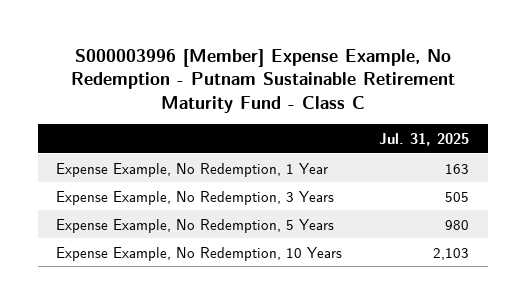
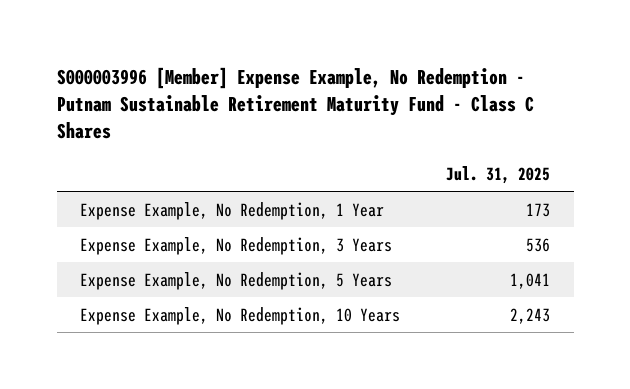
[70,48,455,113] S000003996 [Member] Expense Example, No Redemption - Putnam Sustainable Retirement Maturity Fund - Class C -> [56,66,534,140] S000003996 [Member] Expense Example, No Redemption - Putnam Sustainable Retirement Maturity Fund - Class C Shares
[445,163,470,174] 163 -> [526,202,551,217] 173
[445,191,470,202] 505 -> [526,237,551,252] 536
[445,219,470,230] 980 -> [510,272,551,289] 1,041
[433,247,470,260] 2,103 -> [510,307,551,324] 2,243

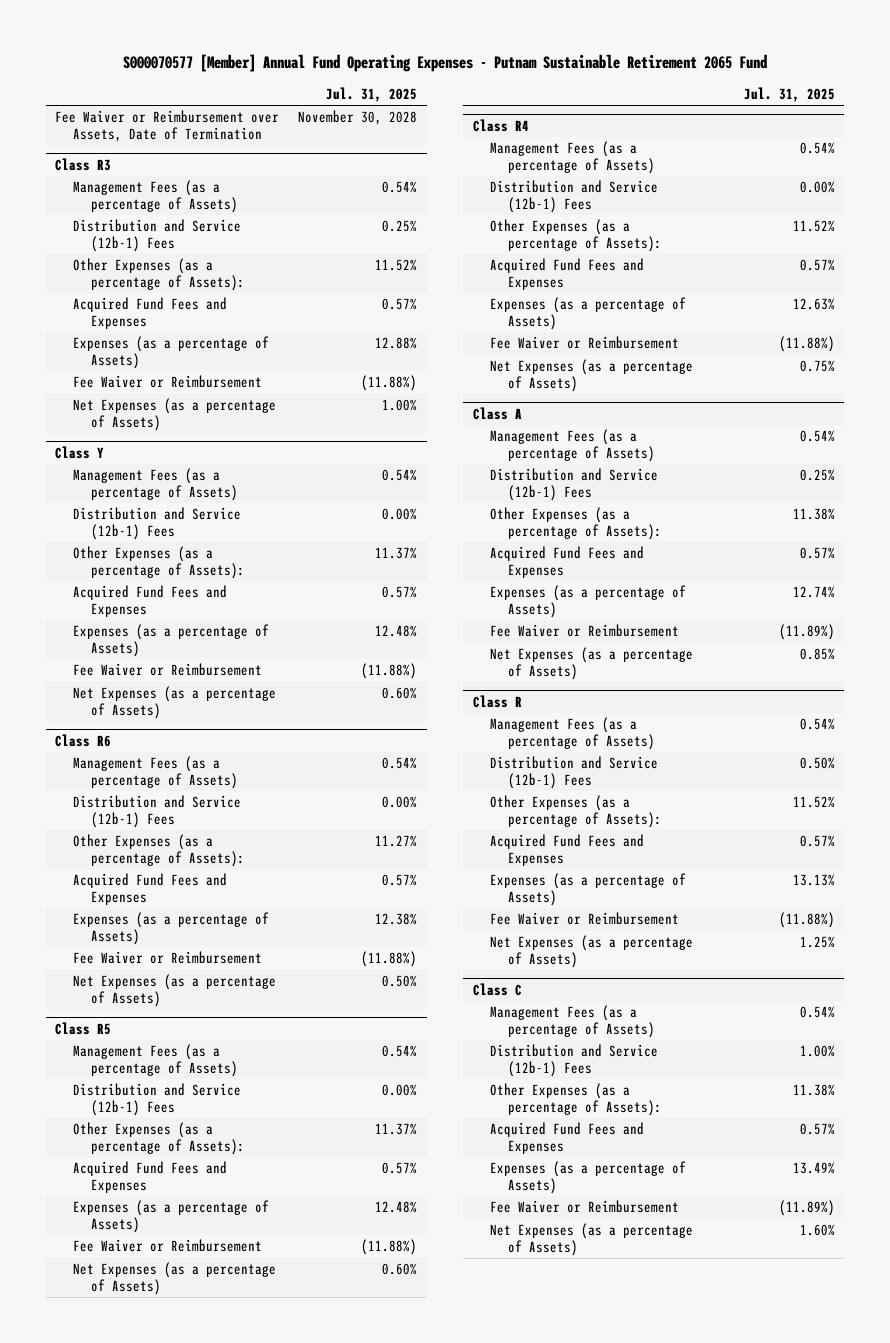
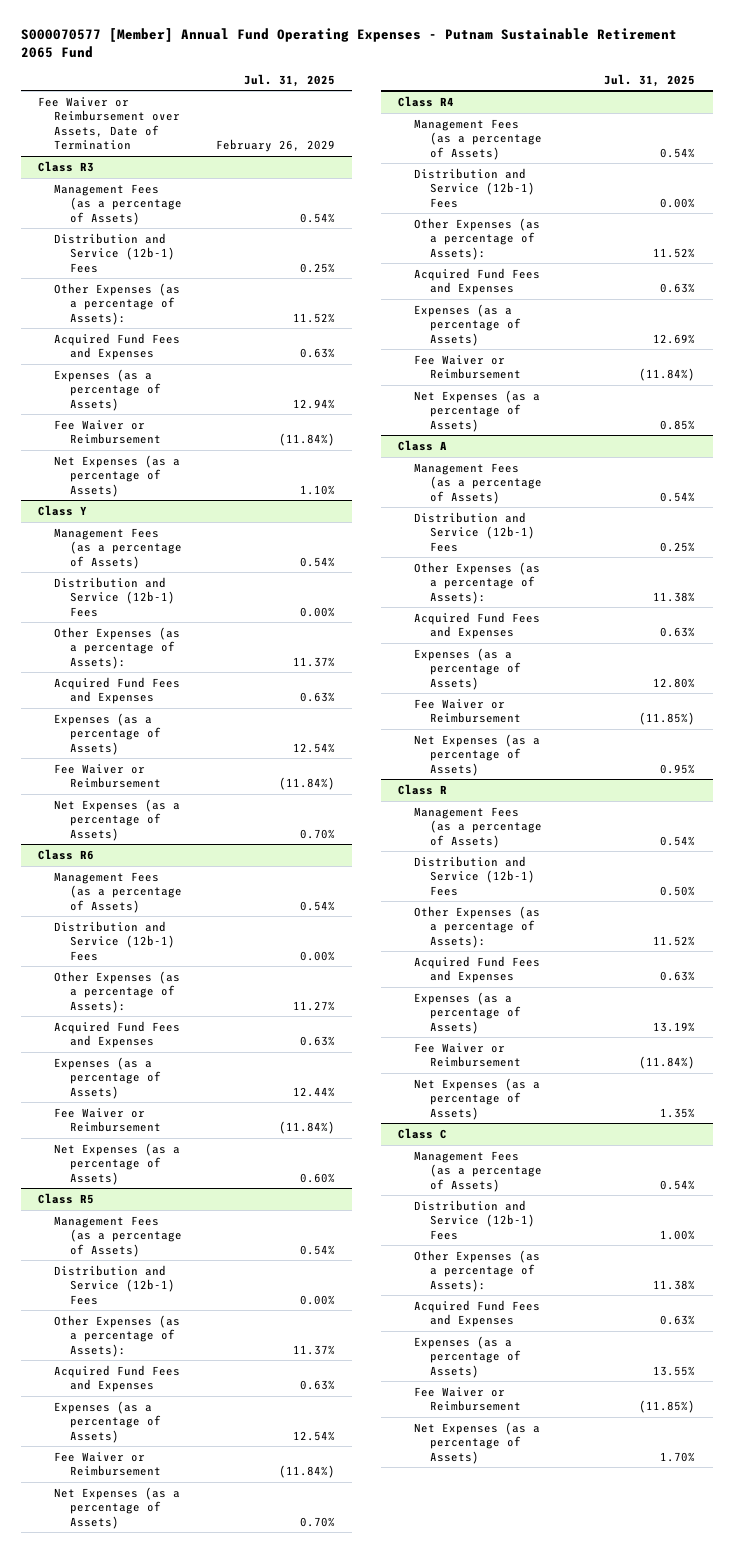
[298,110,418,126] November 30, 2028 -> [216,138,336,152] February 26, 2029
[382,298,418,311] 0.57% -> [300,348,336,359] 0.63%
[375,337,418,350] 12.88% -> [293,398,336,409] 12.94%
[361,375,418,392] (11.88%) -> [279,433,336,447] (11.84%)
[382,399,418,412] 1.00% -> [300,484,336,495] 1.10%
[382,586,418,599] 0.57% -> [300,692,336,703] 0.63%
[375,625,418,638] 12.48% -> [293,742,336,753] 12.54%
[361,663,418,680] (11.88%) -> [279,777,336,791] (11.84%)
[382,687,418,700] 0.60% -> [300,828,336,839] 0.70%
[382,874,418,887] 0.57% -> [300,1036,336,1047] 0.63%
[375,913,418,926] 12.38% -> [293,1086,336,1097] 12.44%
[361,951,418,968] (11.88%) -> [279,1121,336,1135] (11.84%)
[382,975,418,988] 0.50% -> [300,1172,336,1183] 0.60%
[382,1162,418,1175] 0.57% -> [300,1380,336,1391] 0.63%
[375,1201,418,1214] 12.48% -> [293,1430,336,1441] 12.54%
[361,1239,418,1256] (11.88%) -> [279,1465,336,1479] (11.84%)
[382,1263,418,1276] 0.60% -> [300,1516,336,1527] 0.70%
[799,259,835,272] 0.57% -> [660,283,696,294] 0.63%
[792,298,835,311] 12.63% -> [653,333,696,344] 12.69%
[778,336,835,353] (11.88%) -> [639,368,696,382] (11.84%)
[799,360,835,373] 0.75% -> [660,419,696,430] 0.85%
[799,547,835,560] 0.57% -> [660,627,696,638] 0.63%
[792,586,835,599] 12.74% -> [653,677,696,688] 12.80%
[778,624,835,641] (11.89%) -> [639,712,696,726] (11.85%)
[799,648,835,661] 0.85% -> [660,763,696,774] 0.95%
[799,835,835,848] 0.57% -> [660,971,696,982] 0.63%
[792,874,835,887] 13.13% -> [653,1021,696,1032] 13.19%
[778,912,835,929] (11.88%) -> [639,1056,696,1070] (11.84%)
[799,936,835,949] 1.25% -> [660,1107,696,1118] 1.35%
[799,1123,835,1136] 0.57% -> [660,1315,696,1326] 0.63%
[792,1162,835,1175] 13.49% -> [653,1365,696,1376] 13.55%
[778,1200,835,1217] (11.89%) -> [639,1400,696,1414] (11.85%)
[799,1224,835,1237] 1.60% -> [660,1451,696,1462] 1.70%

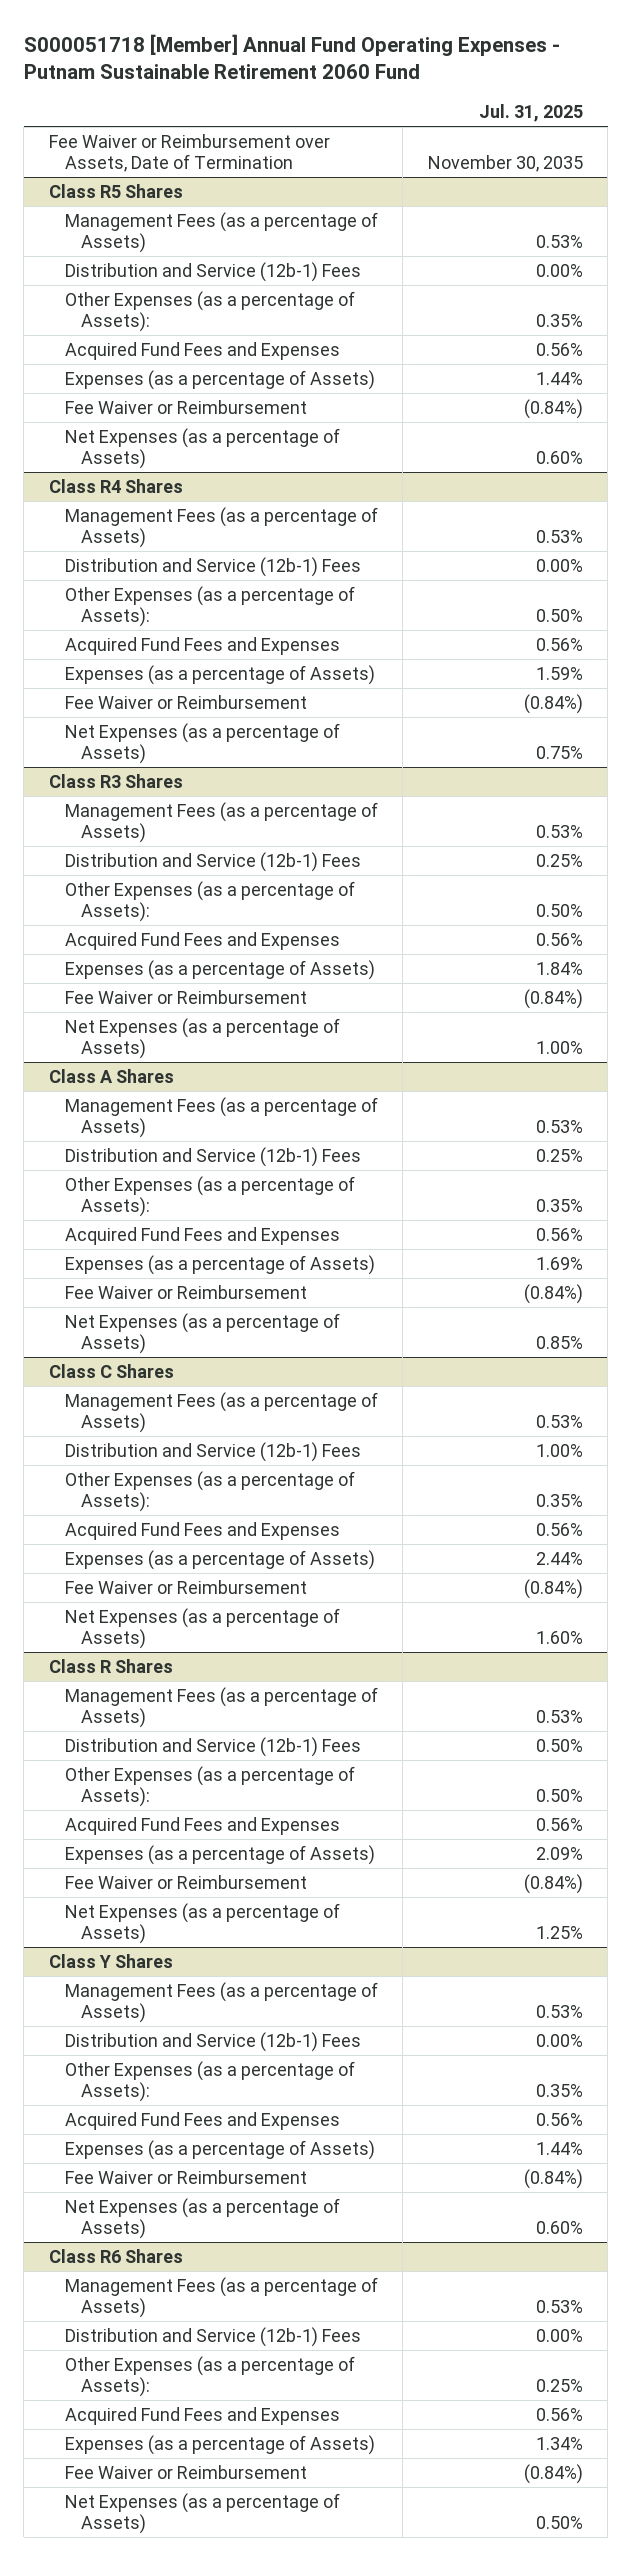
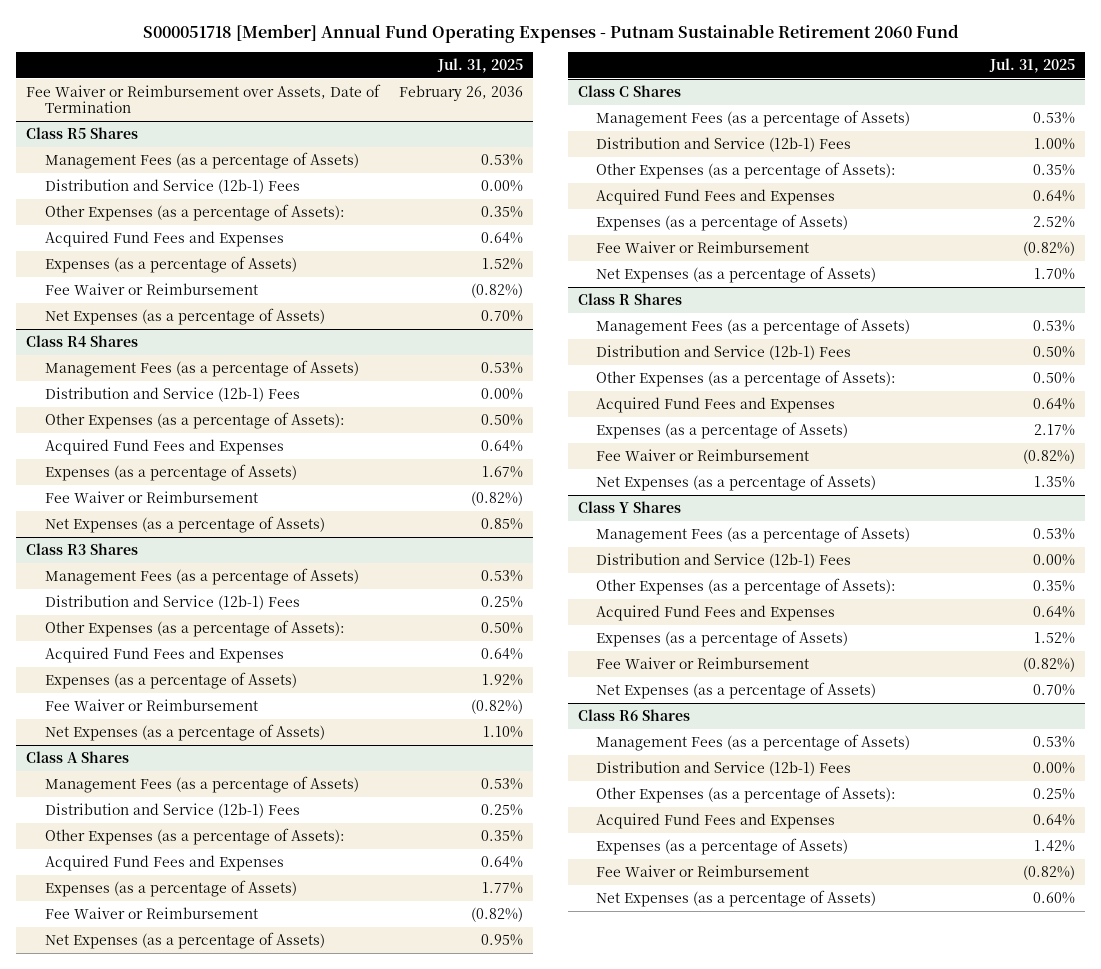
[427,155,583,173] November 30, 2035 -> [399,85,524,102] February 26, 2036
[535,342,583,356] 0.56% -> [481,232,524,245] 0.64%
[535,371,583,385] 1.44% -> [482,258,524,271] 1.52%
[523,398,583,419] (0.84%) -> [471,283,524,299] (0.82%)
[535,451,583,465] 0.60% -> [481,310,524,323] 0.70%
[535,637,583,651] 0.56% -> [481,440,524,453] 0.64%
[535,666,583,680] 1.59% -> [482,466,524,479] 1.67%
[523,693,583,714] (0.84%) -> [471,491,524,507] (0.82%)
[535,746,583,760] 0.75% -> [481,518,524,531] 0.85%
[535,932,583,946] 0.56% -> [481,648,524,661] 0.64%
[535,961,583,975] 1.84% -> [482,674,524,687] 1.92%
[523,988,583,1009] (0.84%) -> [471,699,524,715] (0.82%)
[535,1041,583,1055] 1.00% -> [483,726,524,739] 1.10%
[535,1227,583,1241] 0.56% -> [481,856,524,869] 0.64%
[535,1256,583,1270] 1.69% -> [482,882,524,895] 1.77%
[523,1283,583,1304] (0.84%) -> [471,907,524,923] (0.82%)
[535,1336,583,1350] 0.85% -> [481,934,524,947] 0.95%
[535,1522,583,1536] 0.56% -> [1032,190,1075,203] 0.64%
[535,1551,583,1565] 2.44% -> [1032,216,1075,229] 2.52%
[523,1578,583,1599] (0.84%) -> [1022,241,1075,257] (0.82%)
[535,1631,583,1645] 1.60% -> [1033,268,1075,281] 1.70%
[535,1817,583,1831] 0.56% -> [1032,398,1075,411] 0.64%
[535,1846,583,1860] 2.09% -> [1033,424,1075,437] 2.17%
[523,1873,583,1894] (0.84%) -> [1022,449,1075,465] (0.82%)
[535,1926,583,1940] 1.25% -> [1033,476,1075,489] 1.35%
[535,2112,583,2126] 0.56% -> [1032,606,1075,619] 0.64%
[535,2141,583,2155] 1.44% -> [1033,632,1075,645] 1.52%
[523,2168,583,2189] (0.84%) -> [1022,657,1075,673] (0.82%)
[535,2221,583,2235] 0.60% -> [1032,684,1075,697] 0.70%
[535,2407,583,2421] 0.56% -> [1032,814,1075,827] 0.64%
[535,2436,583,2450] 1.34% -> [1033,840,1075,853] 1.42%
[523,2463,583,2484] (0.84%) -> [1022,865,1075,881] (0.82%)
[535,2516,583,2530] 0.50% -> [1032,892,1075,905] 0.60%

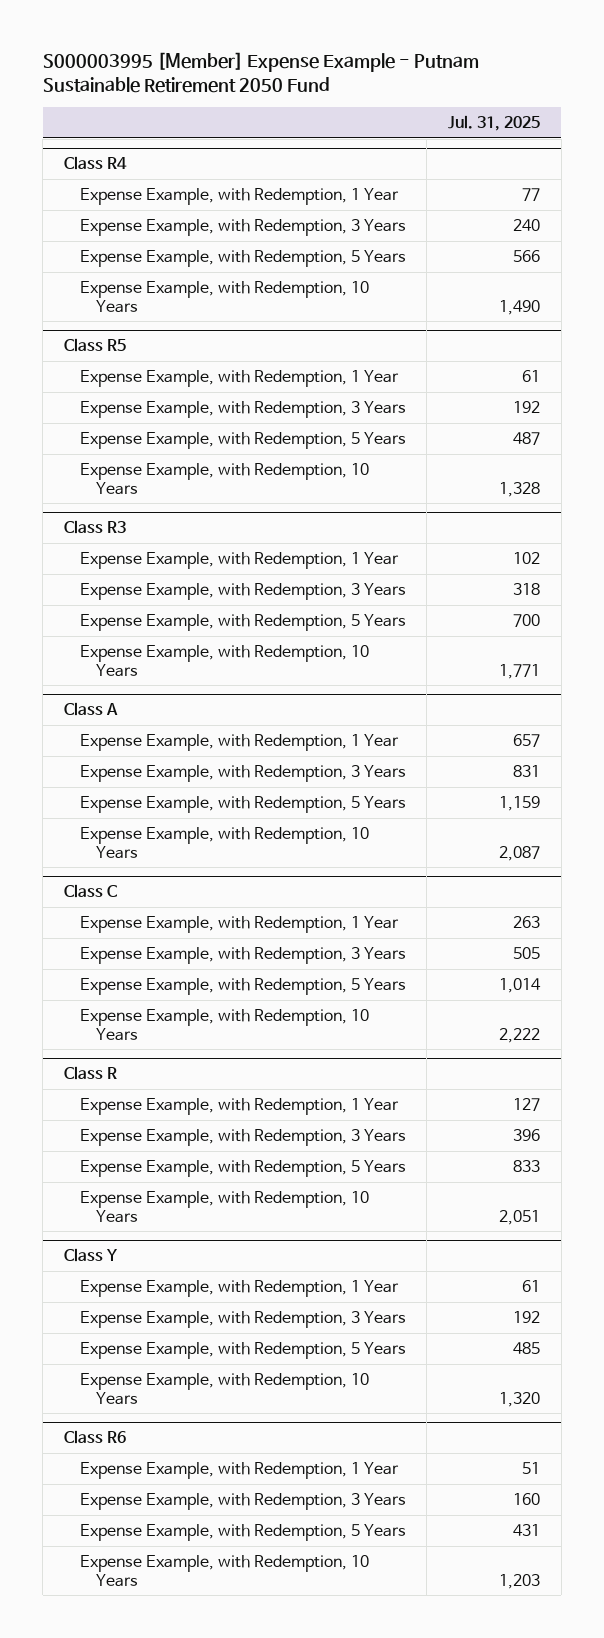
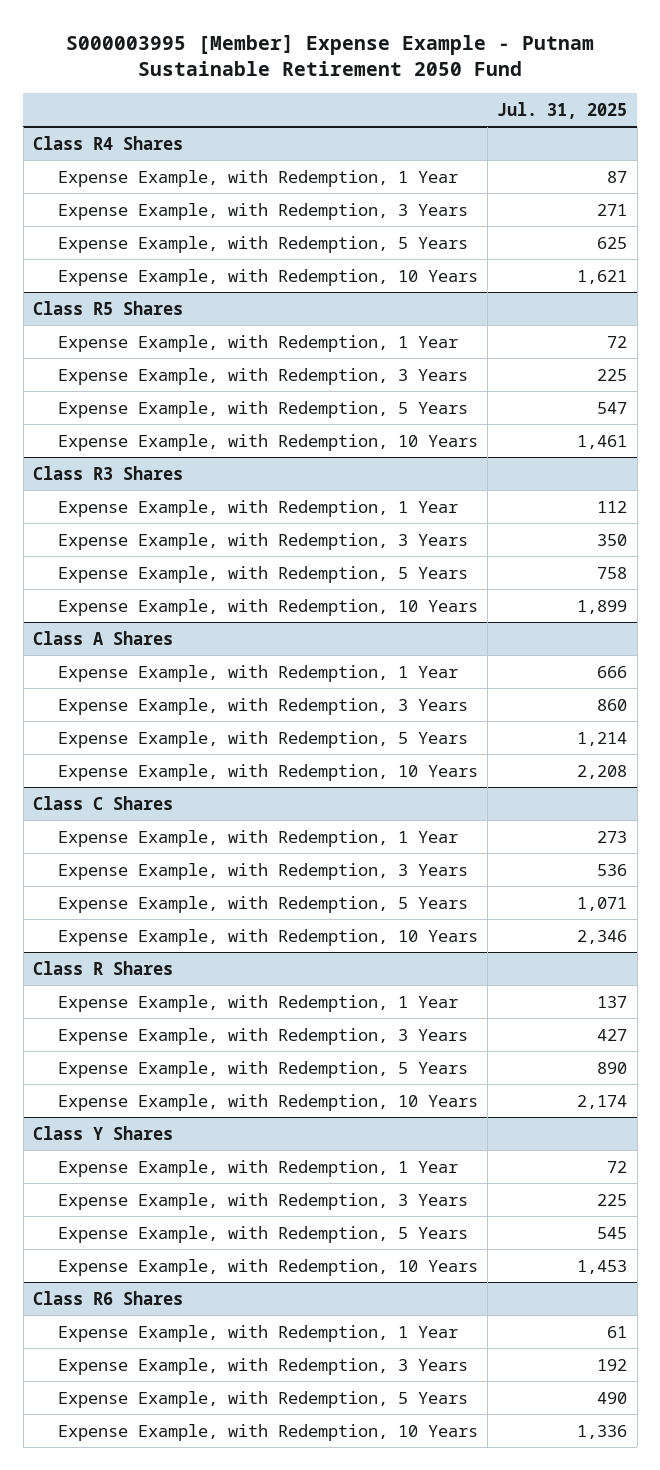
[63,156,127,171] Class R4 -> [32,135,183,150] Class R4 Shares
[522,187,541,201] 77 -> [607,170,628,183] 87
[513,218,541,231] 240 -> [597,203,628,216] 271
[513,249,541,262] 566 -> [597,236,628,249] 625
[499,299,541,315] 1,490 -> [577,269,628,284] 1,621
[63,338,126,353] Class R5 -> [32,300,183,315] Class R5 Shares
[522,369,541,382] 61 -> [607,335,628,348] 72
[513,400,541,413] 192 -> [597,368,628,381] 225
[513,431,541,445] 487 -> [597,401,628,414] 547
[499,481,541,497] 1,328 -> [577,434,628,449] 1,461
[63,520,126,535] Class R3 -> [32,465,183,480] Class R3 Shares
[513,551,541,564] 102 -> [597,500,628,513] 112
[513,582,541,595] 318 -> [597,533,628,546] 350
[513,613,541,627] 700 -> [597,566,628,579] 758
[499,663,541,679] 1,771 -> [577,599,628,614] 1,899
[63,702,118,717] Class A -> [32,630,173,645] Class A Shares
[513,733,541,747] 657 -> [597,665,628,678] 666
[513,764,541,777] 831 -> [597,698,628,711] 860
[499,795,541,811] 1,159 -> [577,731,628,746] 1,214
[499,845,541,861] 2,087 -> [577,764,628,779] 2,208
[63,884,117,899] Class C -> [32,795,173,810] Class C Shares
[513,915,541,928] 263 -> [597,830,628,843] 273
[513,946,541,959] 505 -> [597,863,628,876] 536
[499,977,542,993] 1,014 -> [577,896,628,911] 1,071
[499,1027,541,1043] 2,222 -> [577,929,628,944] 2,346
[63,1066,117,1081] Class R -> [32,960,173,975] Class R Shares
[513,1097,541,1111] 127 -> [597,995,628,1008] 137
[513,1128,541,1141] 396 -> [597,1028,628,1041] 427
[513,1159,541,1172] 833 -> [597,1061,628,1074] 890
[499,1209,541,1225] 2,051 -> [577,1094,628,1109] 2,174
[63,1248,118,1263] Class Y -> [32,1125,173,1140] Class Y Shares
none -> [58,1159,459,1177] Expense Example, with Redemption, 1 Year
none -> [58,1192,469,1210] Expense Example, with Redemption, 3 Years
none -> [58,1225,469,1243] Expense Example, with Redemption, 5 Years
none -> [58,1258,479,1276] Expense Example, with Redemption, 10 Years
none -> [32,1290,183,1305] Class R6 Shares
[63,1430,126,1445] Class R6 -> none
[79,1461,399,1479] Expense Example, with Redemption, 1 Year -> none
[79,1492,406,1510] Expense Example, with Redemption, 3 Years -> none
[79,1523,406,1541] Expense Example, with Redemption, 5 Years -> none
[79,1554,369,1587] Expense Example, with Redemption, 10 Years -> none
[513,1341,541,1354] 485 -> [597,1391,628,1404] 490
[499,1391,541,1407] 1,320 -> [577,1424,628,1439] 1,336

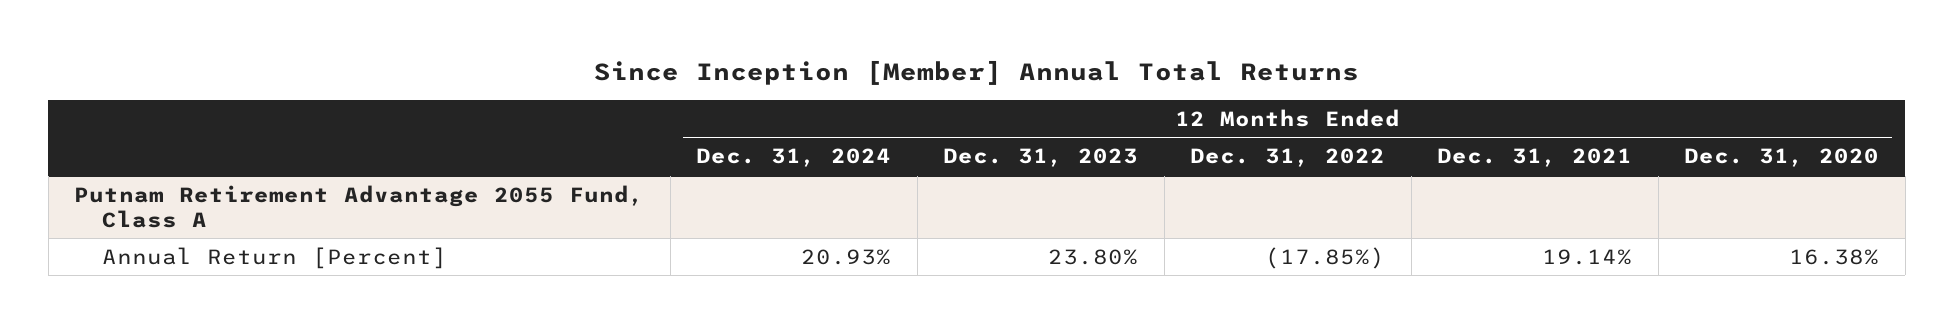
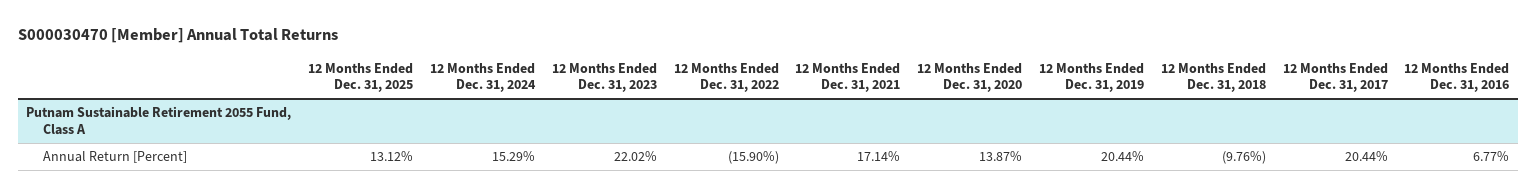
[593,59,1359,85] Since Inception [Member] Annual Total Returns -> [18,28,339,44] S000030470 [Member] Annual Total Returns
none -> [308,62,414,93] 12 Months Ended Dec. 31, 2025
none -> [1038,62,1144,93] 12 Months Ended Dec. 31, 2019
none -> [1160,62,1266,93] 12 Months Ended Dec. 31, 2018
none -> [1282,62,1388,93] 12 Months Ended Dec. 31, 2017
none -> [1404,62,1510,93] 12 Months Ended Dec. 31, 2016
[74,184,645,228] Putnam Retirement Advantage 2055 Fund, Class A -> [26,106,292,135] Putnam Sustainable Retirement 2055 Fund, Class A
[801,248,892,265] 20.93% -> [492,151,536,162] 15.29%
[1048,248,1139,265] 23.80% -> [613,151,657,162] 22.02%
[1265,246,1386,269] (17.85%) -> [727,151,779,165] (15.90%)
[1542,248,1633,265] 19.14% -> [857,151,901,162] 17.14%
[1789,248,1880,265] 16.38% -> [979,151,1023,162] 13.87%

